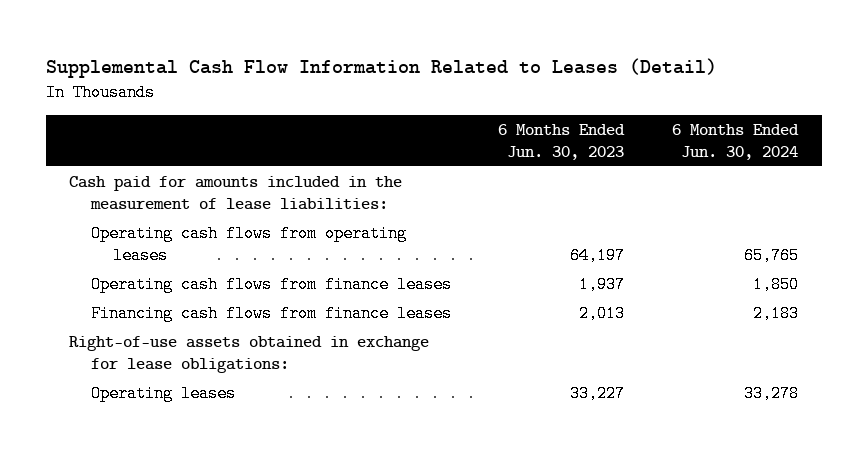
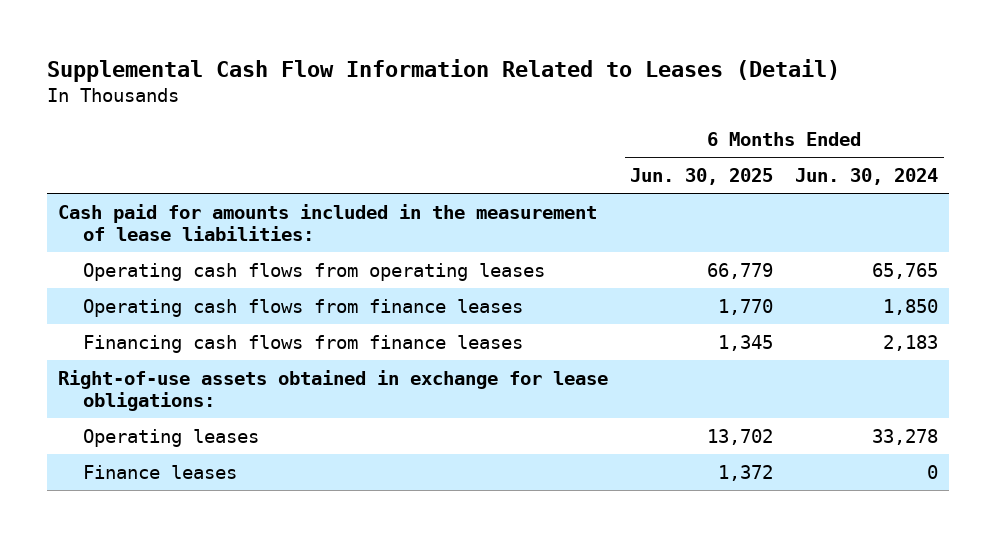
[498,123,626,160] 6 Months Ended Jun. 30, 2023 -> none
none -> [630,168,774,186] Jun. 30, 2025
none -> [83,464,238,479] Finance leases

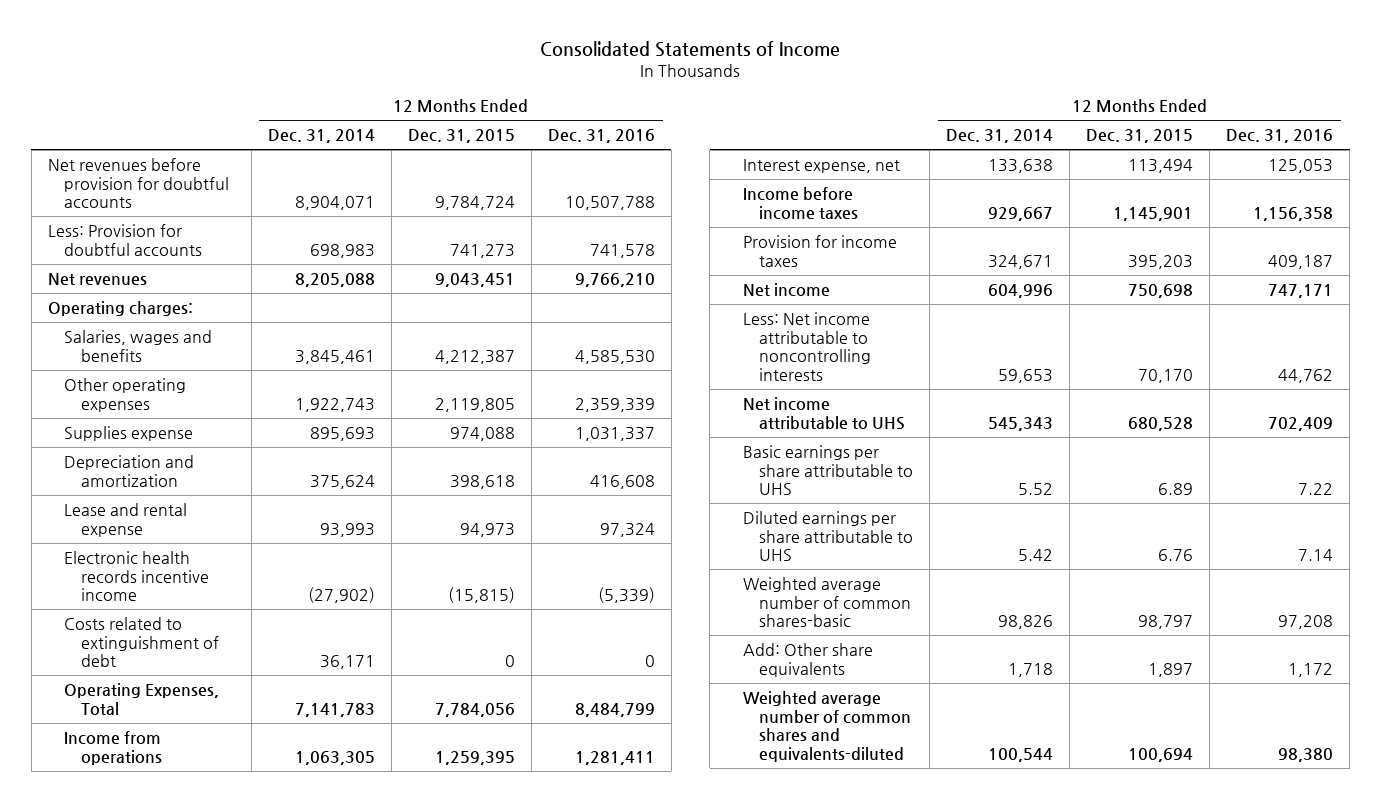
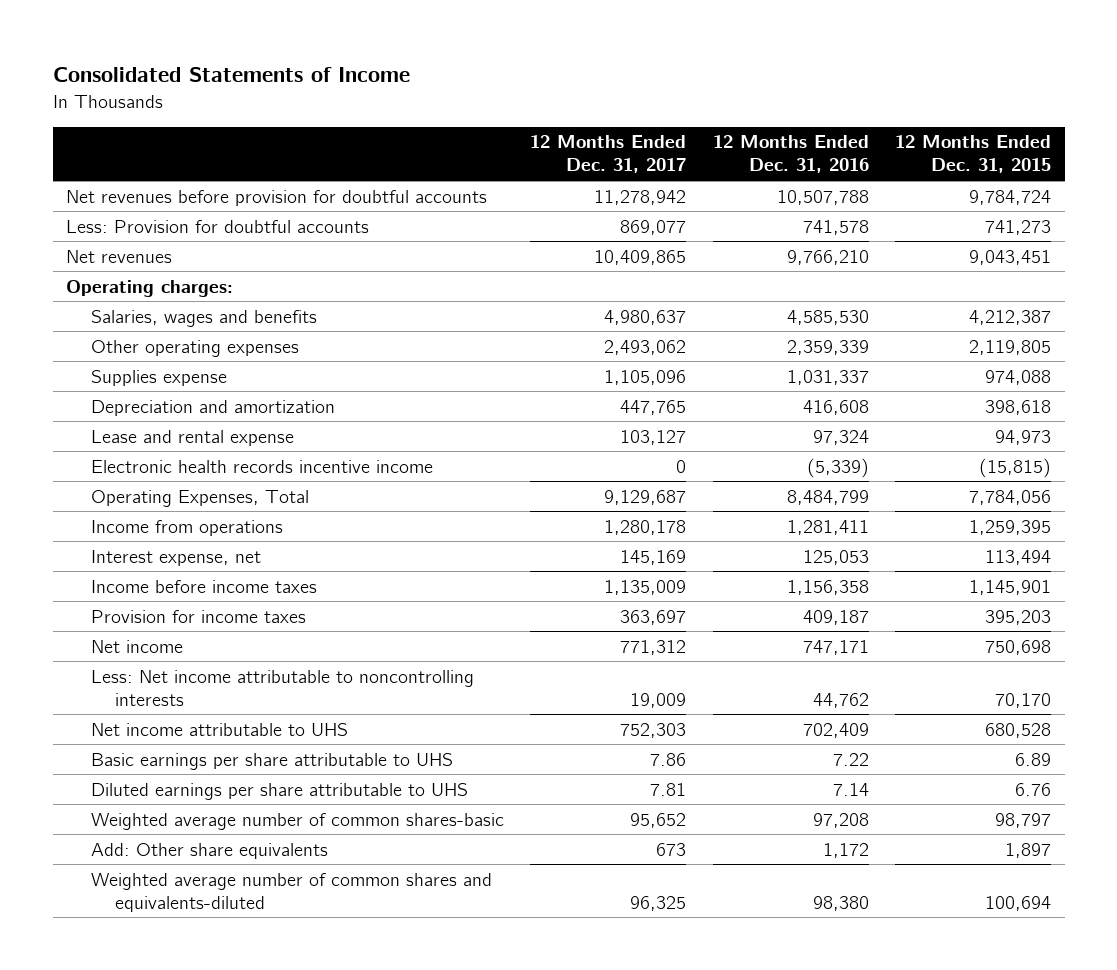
[267,129,375,144] Dec. 31, 2014 -> none
none -> [530,135,687,174] 12 Months Ended Dec. 31, 2017
[64,616,219,668] Costs related to extinguishment of debt -> none

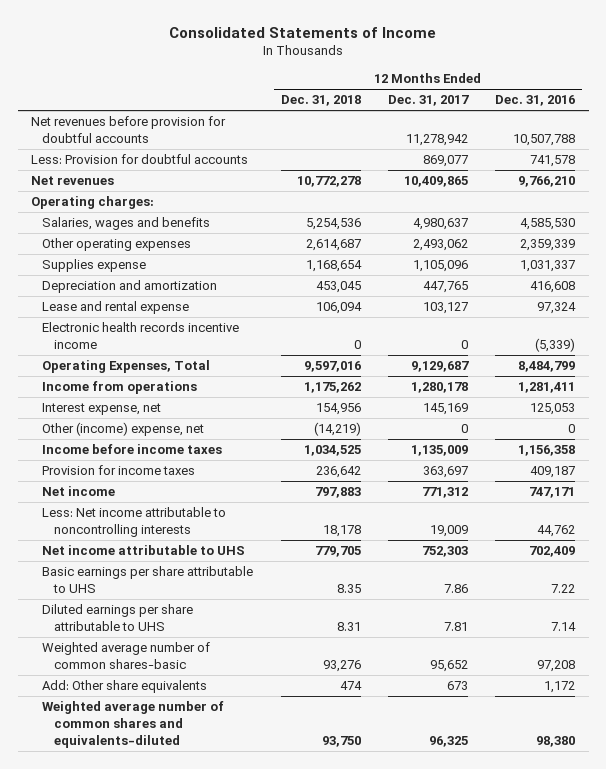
[895,135,1052,174] 12 Months Ended Dec. 31, 2015 -> none
none -> [280,95,361,107] Dec. 31, 2018
none -> [42,422,205,437] Other (income) expense, net

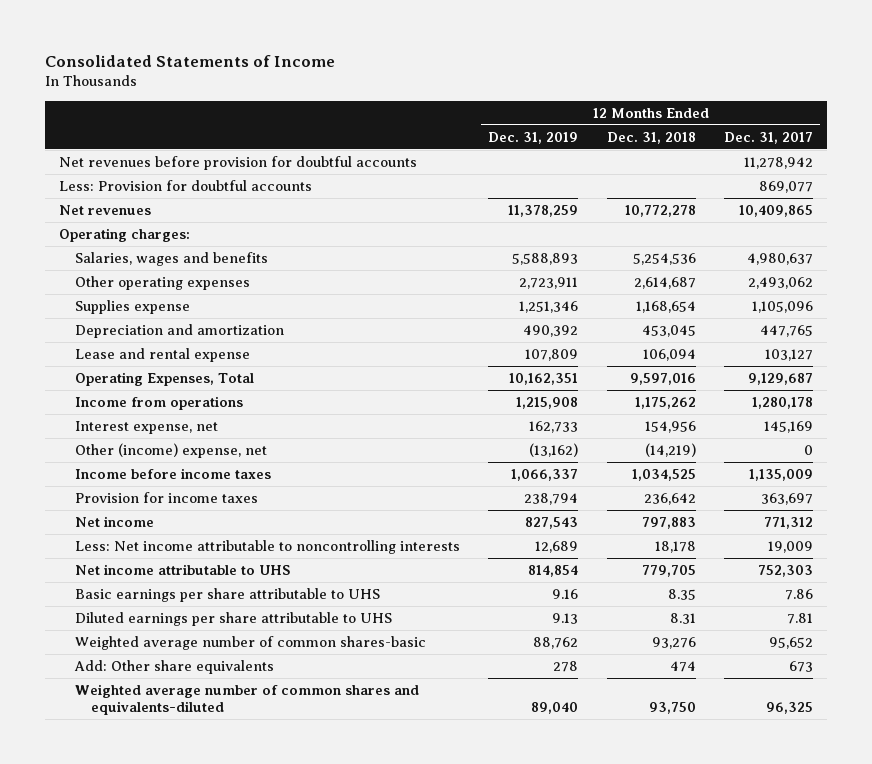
[495,95,576,107] Dec. 31, 2016 -> none
none -> [488,131,579,144] Dec. 31, 2019
[42,322,240,349] Electronic health records incentive income -> none

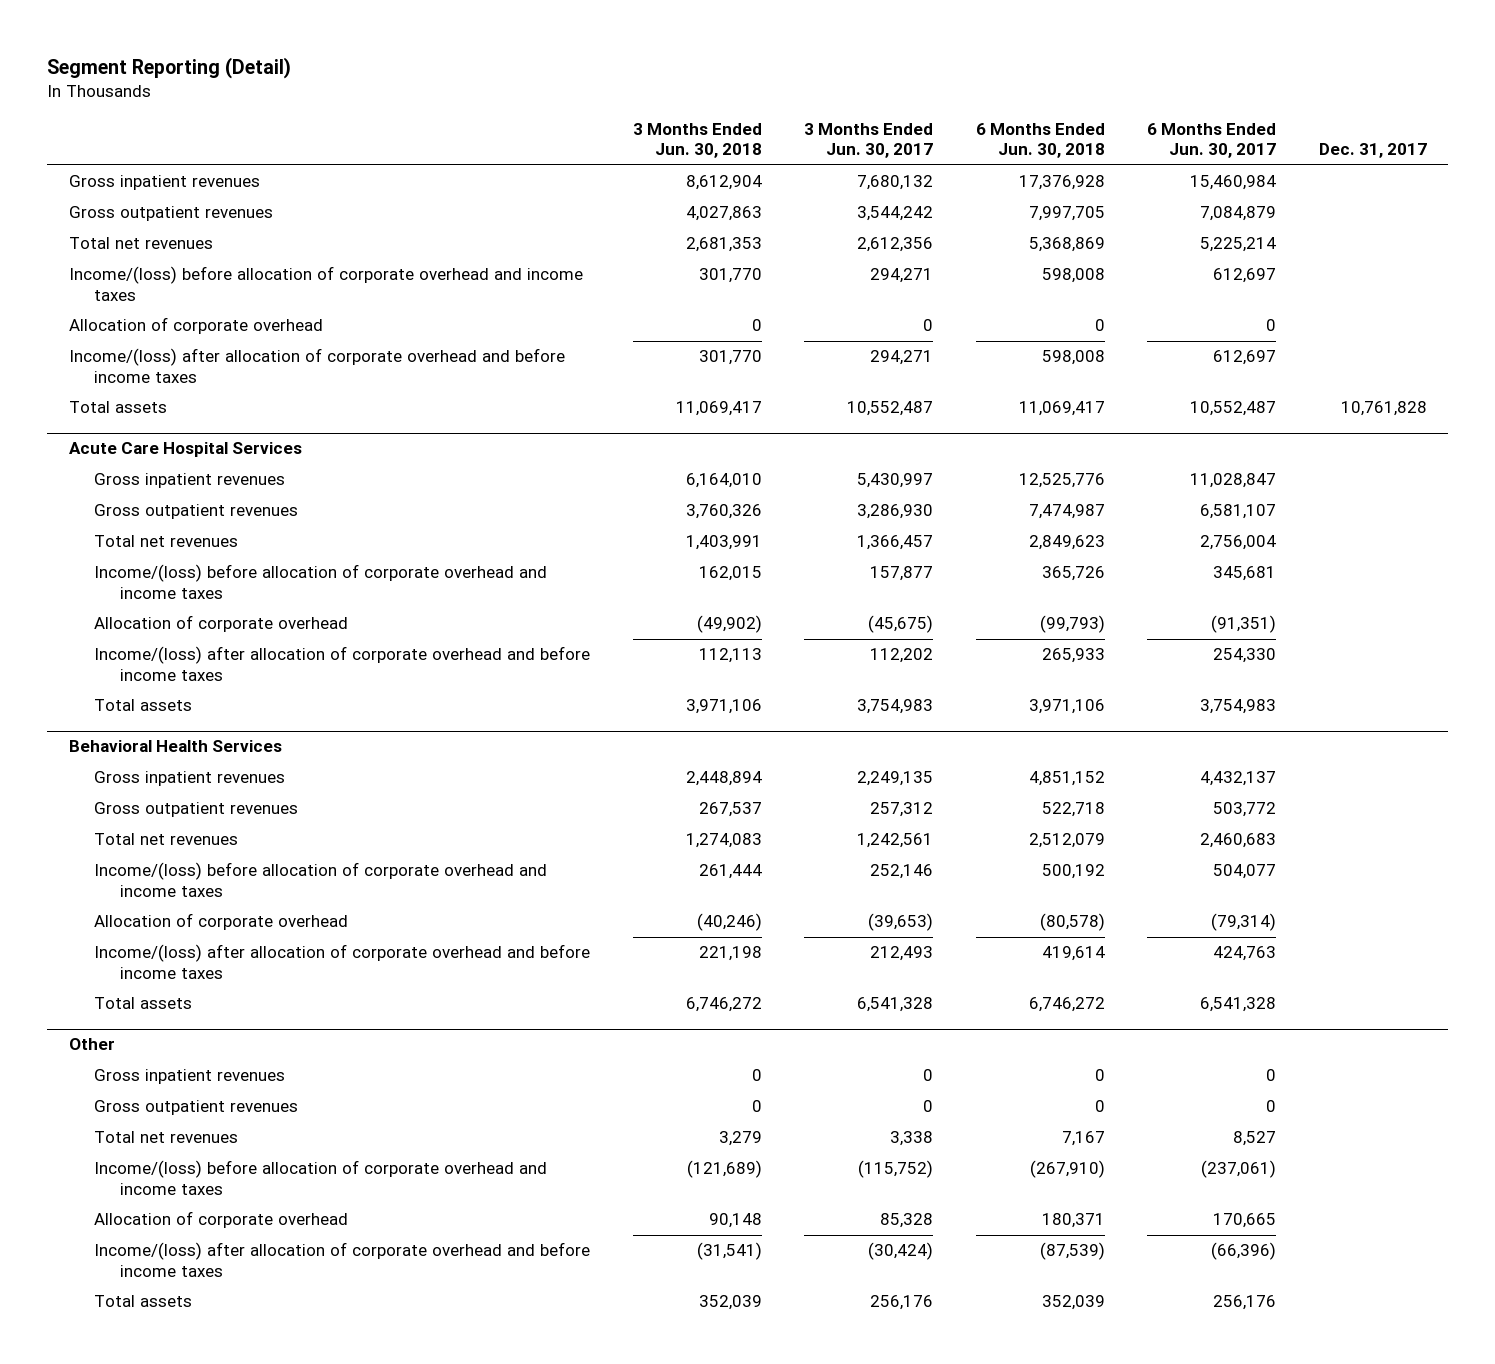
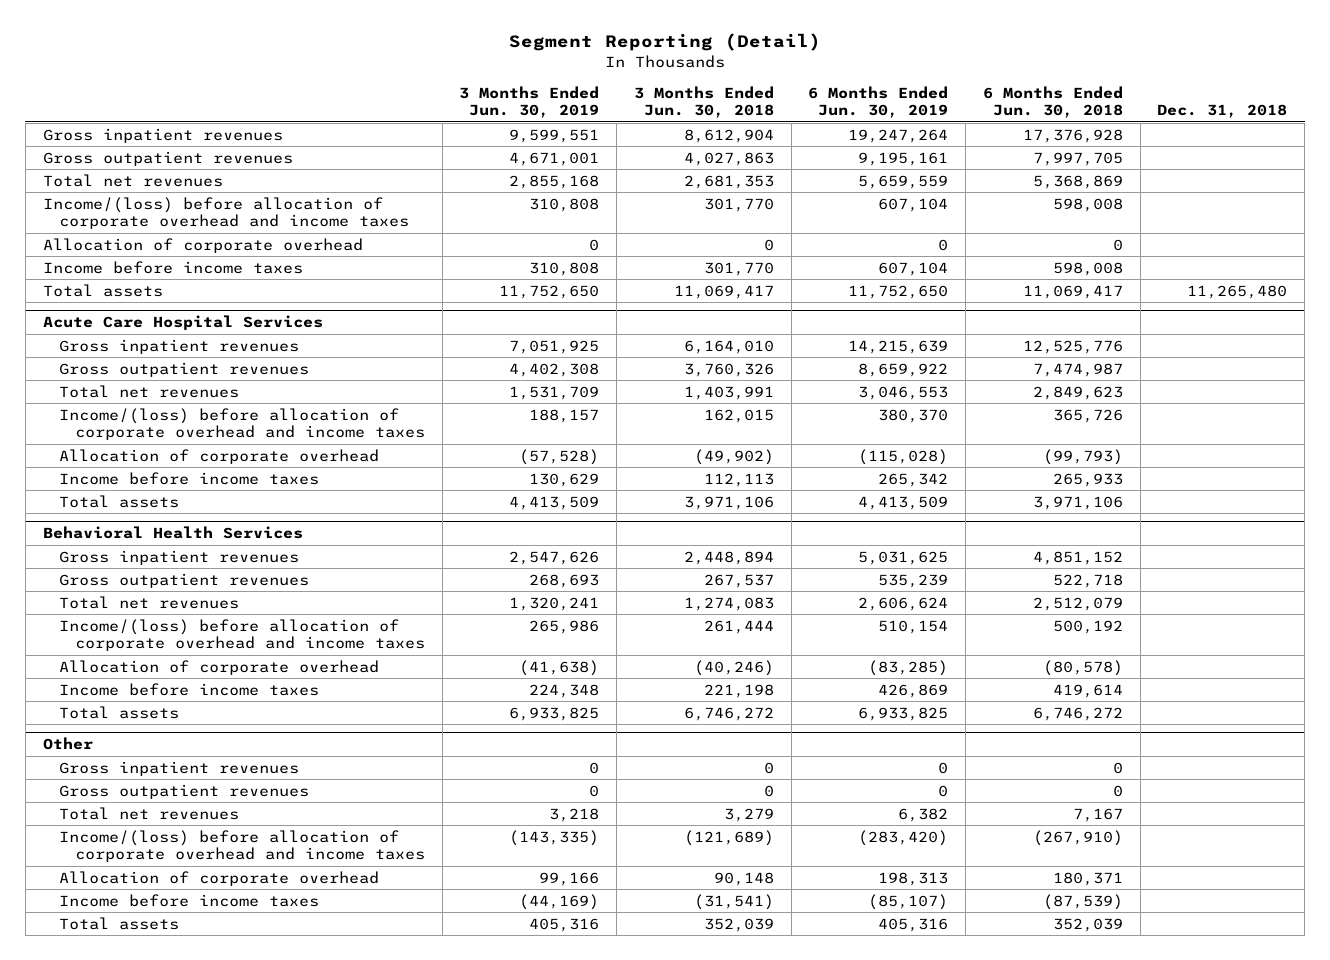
[804,123,934,159] 3 Months Ended Jun. 30, 2017 -> none
[1147,123,1277,159] 6 Months Ended Jun. 30, 2017 -> none
[1318,143,1427,159] Dec. 31, 2017 -> none
none -> [459,85,600,119] 3 Months Ended Jun. 30, 2019
none -> [808,85,949,119] 6 Months Ended Jun. 30, 2019
none -> [1157,104,1288,119] Dec. 31, 2018
[68,348,565,383] Income/(loss) after allocation of corporate overhead and before income taxes -> [42,260,303,274] Income before income taxes
[94,646,591,681] Income/(loss) after allocation of corporate overhead and before income taxes -> [58,471,319,485] Income before income taxes
[94,944,591,979] Income/(loss) after allocation of corporate overhead and before income taxes -> [58,682,319,696] Income before income taxes
[94,1242,591,1277] Income/(loss) after allocation of corporate overhead and before income taxes -> [58,893,319,907] Income before income taxes

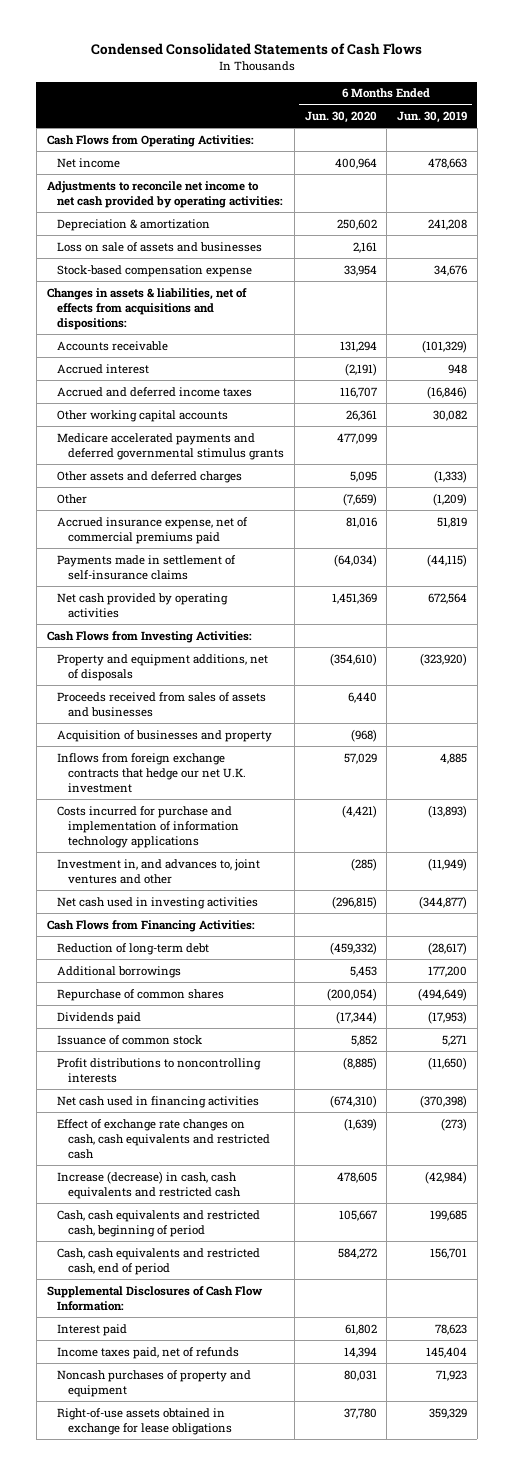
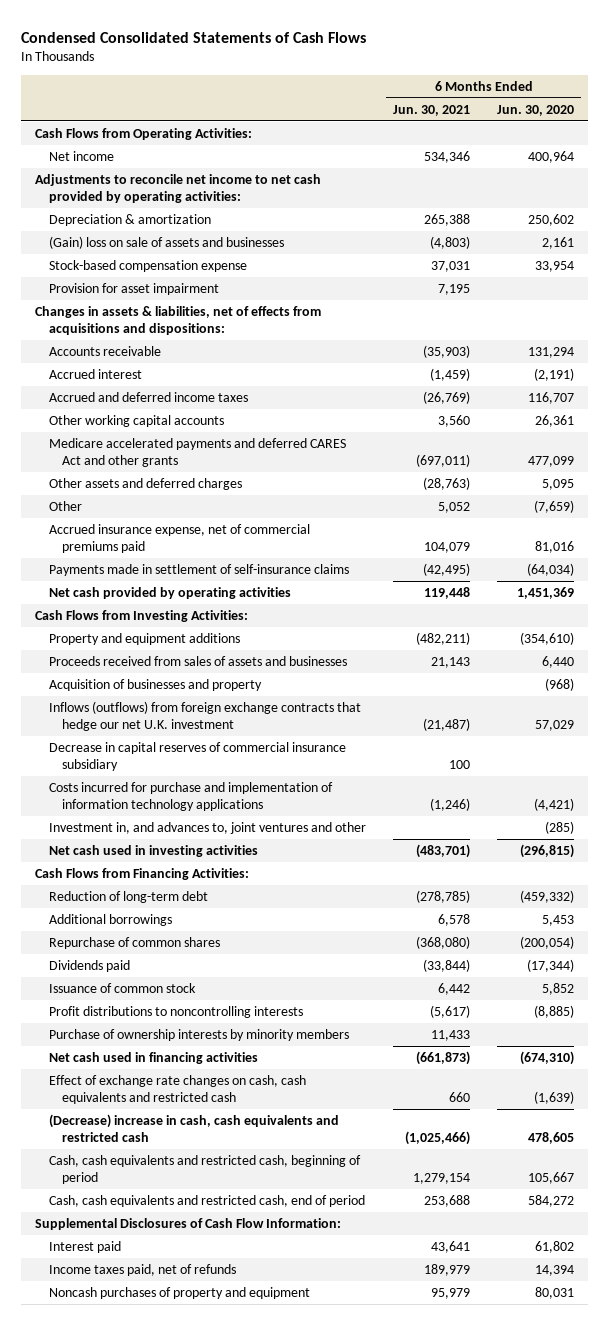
[397,111,468,124] Jun. 30, 2019 -> none
none -> [392,104,470,116] Jun. 30, 2021
[57,241,263,252] Loss on sale of assets and businesses -> [48,235,284,249] (Gain) loss on sale of assets and businesses
none -> [48,282,219,295] Provision for asset impairment
[57,432,285,460] Medicare accelerated payments and deferred governmental stimulus grants -> [48,437,346,467] Medicare accelerated payments and deferred CARES Act and other grants
[57,653,269,681] Property and equipment additions, net of disposals -> [48,632,240,645] Property and equipment additions
[57,752,247,793] Inflows from foreign exchange contracts that hedge our net U.K. investment -> [48,700,361,731] Inflows (outflows) from foreign exchange contracts that hedge our net U.K. investment
none -> [48,741,346,771] Decrease in capital reserves of commercial insurance subsidiary
none -> [48,1028,349,1041] Purchase of ownership interests by minority members
[57,1170,242,1199] Increase (decrease) in cash, cash equivalents and restricted cash -> [48,1113,339,1142] (Decrease) increase in cash, cash equivalents and restricted cash
[57,1407,233,1435] Right-of-use assets obtained in exchange for lease obligations -> none

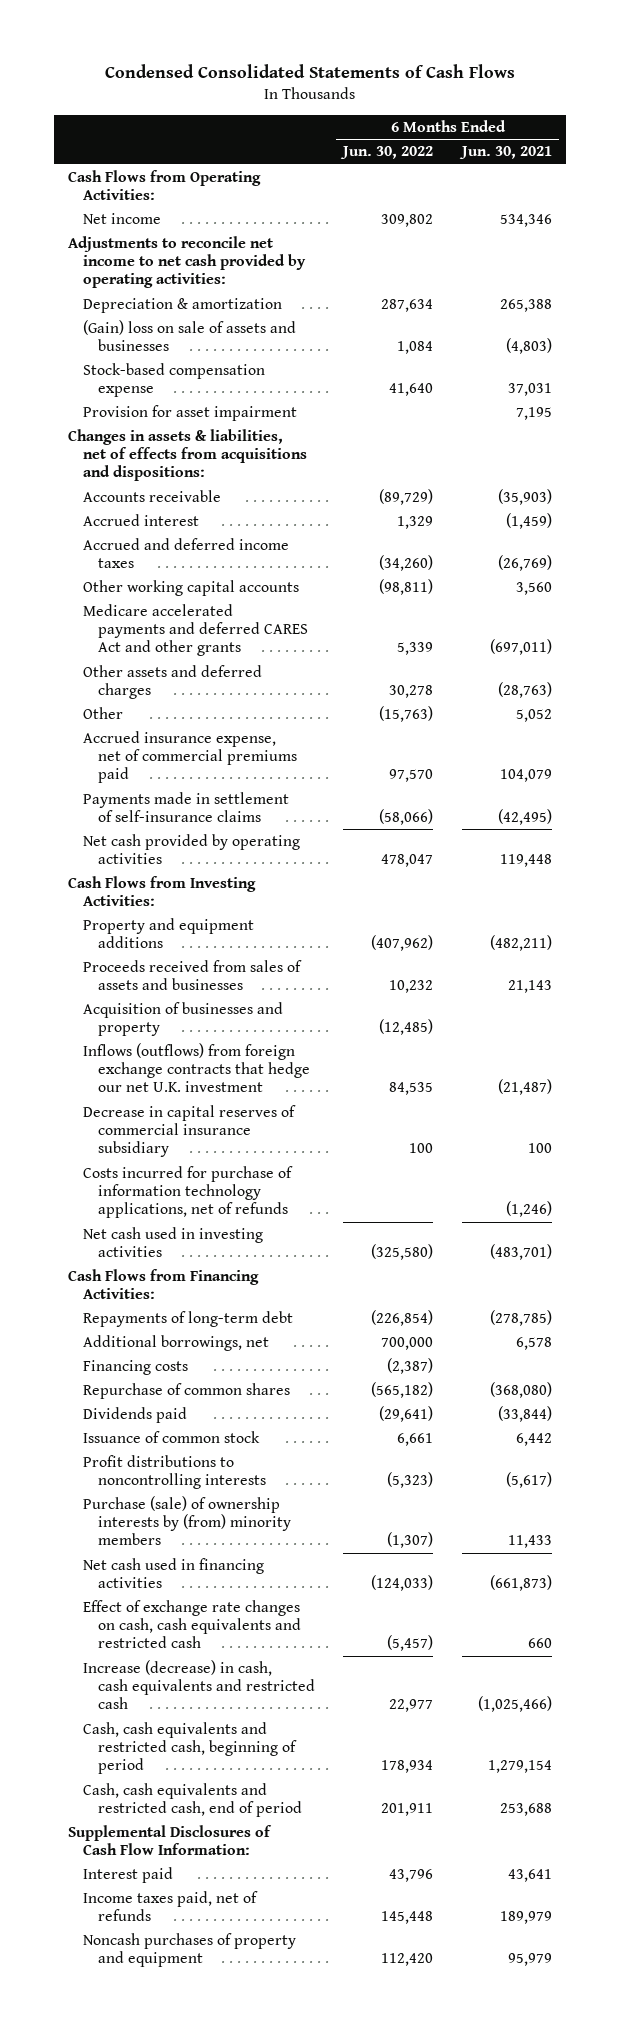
[497,104,575,116] Jun. 30, 2020 -> none
none -> [340,146,434,160] Jun. 30, 2022
[48,821,366,834] Investment in, and advances to, joint ventures and other -> none
[48,781,333,811] Costs incurred for purchase and implementation of information technology applications -> [83,1166,294,1219] Costs incurred for purchase of information technology applications, net of refunds
[48,890,208,903] Reduction of long-term debt -> [83,1311,294,1328] Repayments of long-term debt
[48,913,172,926] Additional borrowings -> [83,1335,270,1352] Additional borrowings, net
none -> [83,1360,189,1376] Financing costs
[48,1028,349,1041] Purchase of ownership interests by minority members -> [83,1496,291,1546] Purchase (sale) of ownership interests by (from) minority members
[48,1113,339,1142] (Decrease) increase in cash, cash equivalents and restricted cash -> [83,1660,315,1710] Increase (decrease) in cash, cash equivalents and restricted cash

